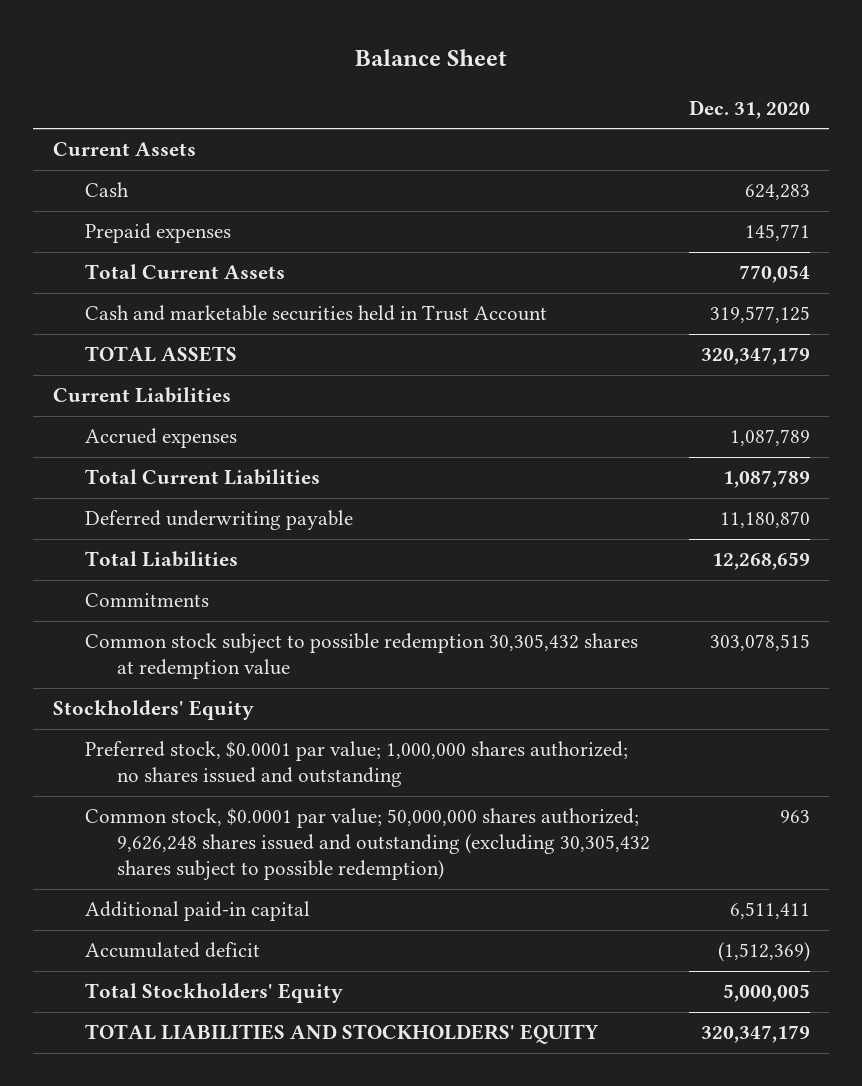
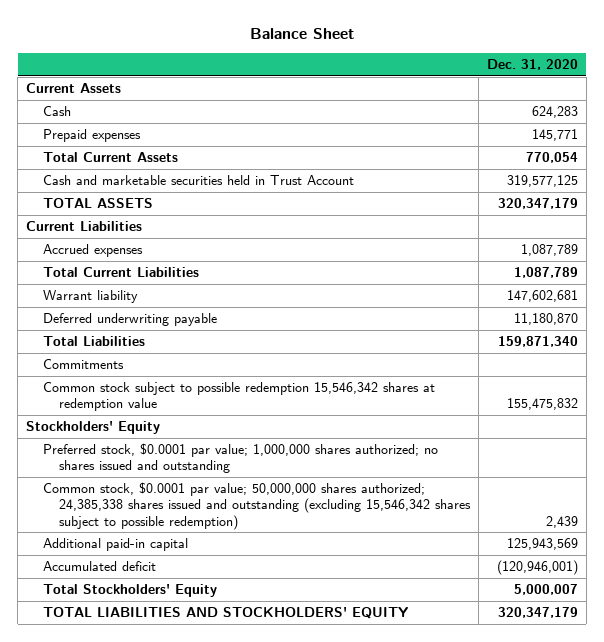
none -> [42,290,138,304] Warrant liability
[711,552,810,571] 12,268,659 -> [497,336,578,348] 159,871,340
[84,633,638,680] Common stock subject to possible redemption 30,305,432 shares at redemption value -> [42,382,435,412] Common stock subject to possible redemption 15,546,342 shares at redemption value
[709,634,810,652] 303,078,515 -> [506,398,578,411] 155,475,832
[84,808,650,880] Common stock, $0.0001 par value; 50,000,000 shares authorized; 9,626,248 shares issued and outstanding (excluding 30,305,432 shares subject to possible redemption) -> [42,482,472,530] Common stock, $0.0001 par value; 50,000,000 shares authorized; 24,385,338 shares issued and outstanding (excluding 15,546,342 shares subject to possible redemption)
[779,810,810,824] 963 -> [545,515,578,528] 2,439
[729,902,810,920] 6,511,411 -> [506,538,578,551] 125,943,569
[717,942,810,963] (1,512,369) -> [496,560,578,576] (120,946,001)
[722,984,810,1003] 5,000,005 -> [513,584,578,596] 5,000,007

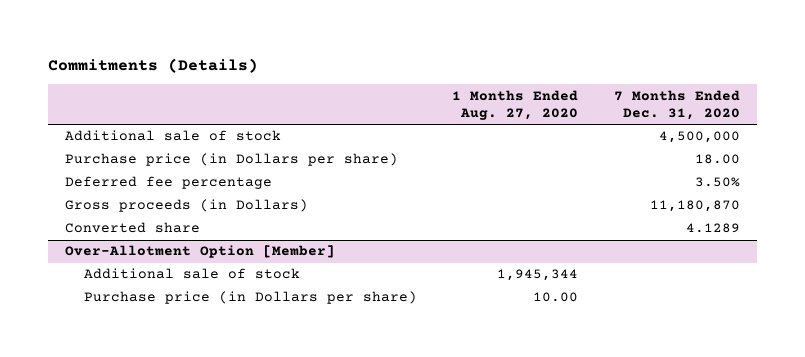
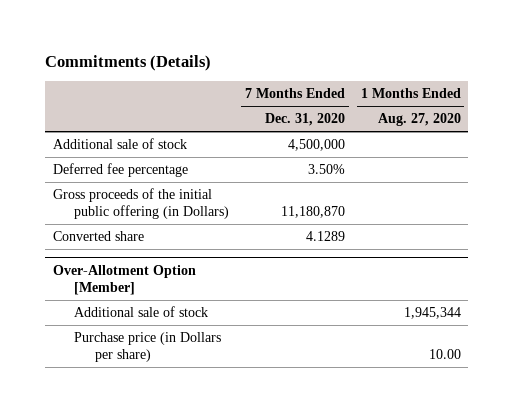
[65,153,399,167] Purchase price (in Dollars per share) -> none
[65,199,309,213] Gross proceeds (in Dollars) -> [52,188,230,220] Gross proceeds of the initial public offering (in Dollars)

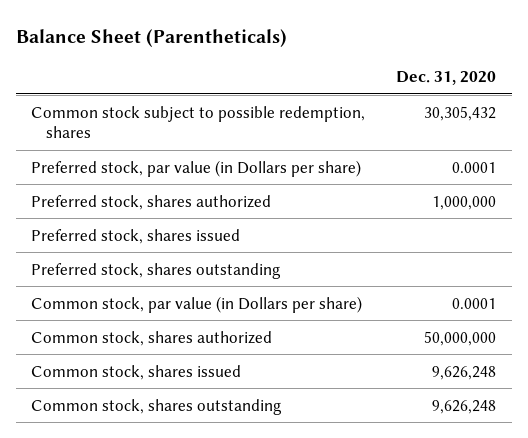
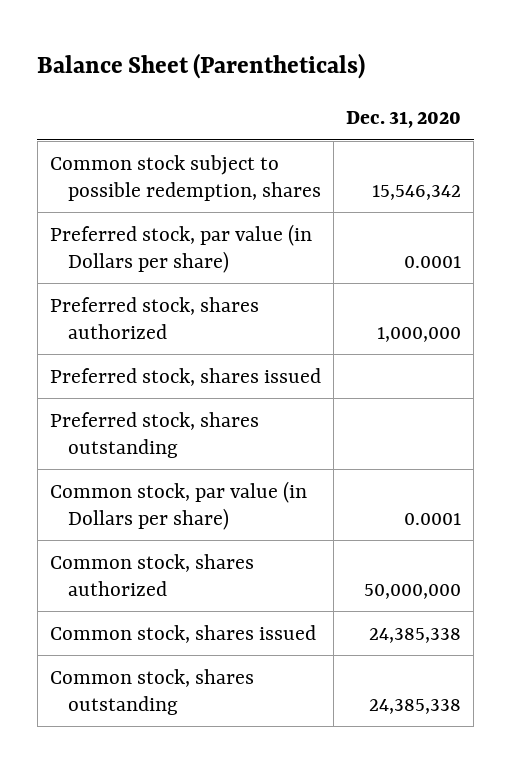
[424,105,497,121] 30,305,432 -> [372,184,462,200] 15,546,342
[432,365,497,380] 9,626,248 -> [369,627,462,643] 24,385,338
[432,399,497,414] 9,626,248 -> [369,698,462,714] 24,385,338

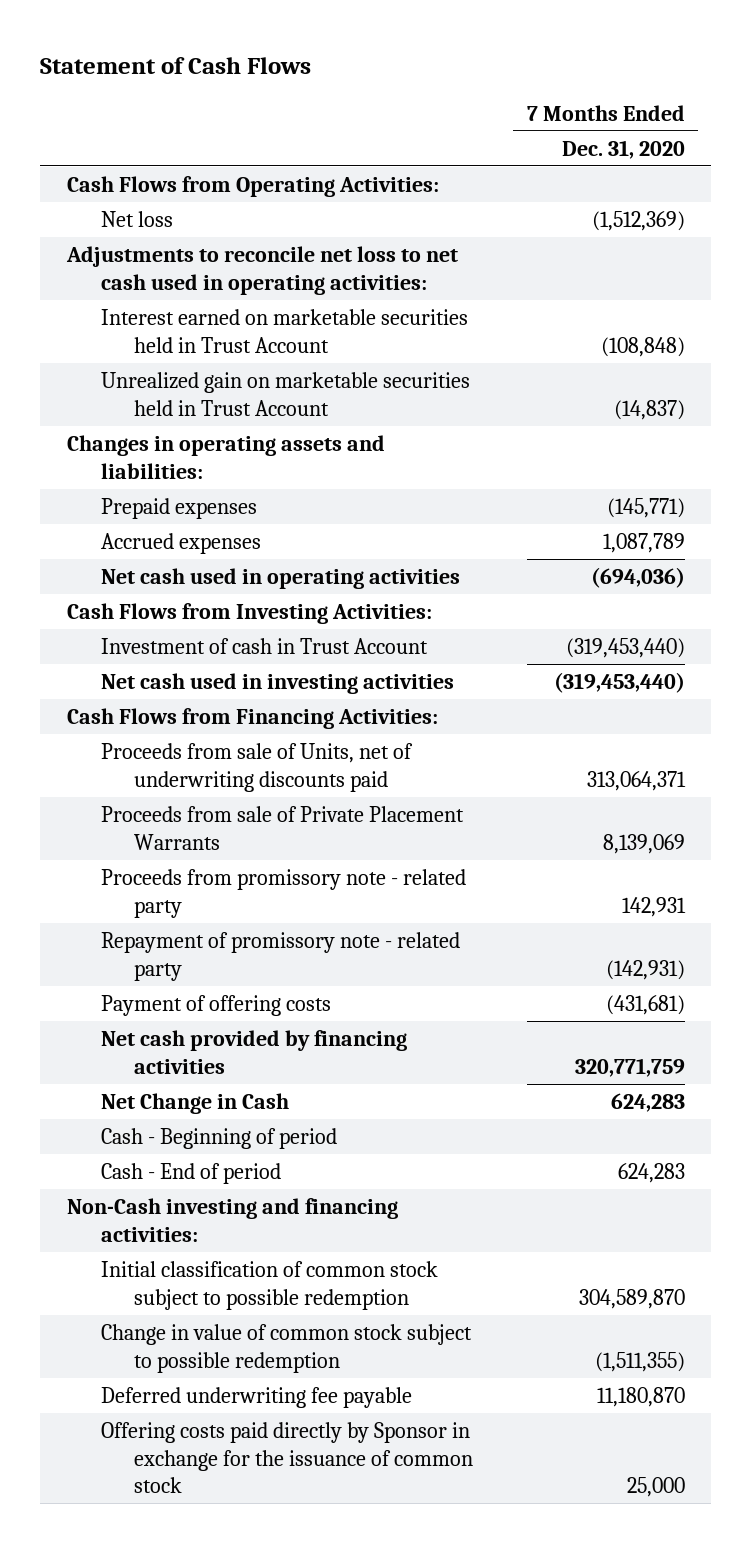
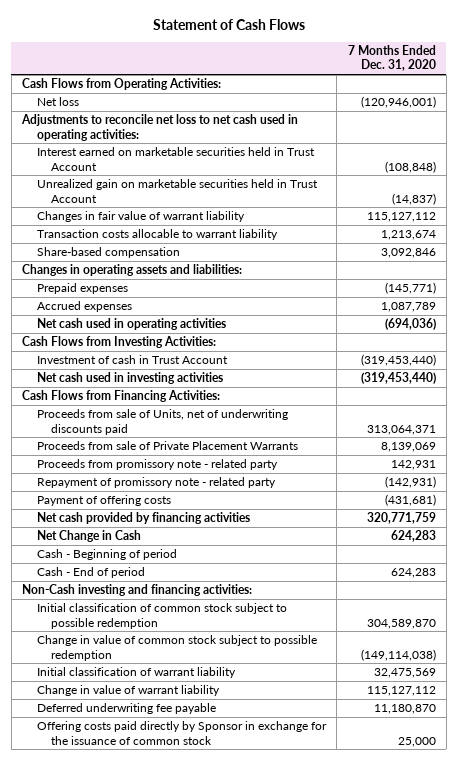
[591,210,685,231] (1,512,369) -> [360,96,436,109] (120,946,001)
none -> [36,211,245,223] Changes in fair value of warrant liability
none -> [36,229,278,241] Transaction costs allocable to warrant liability
none -> [36,247,180,259] Share-based compensation
[594,1351,685,1372] (1,511,355) -> [360,648,436,661] (149,114,038)
none -> [36,667,236,679] Initial classification of warrant liability
none -> [36,685,220,697] Change in value of warrant liability

